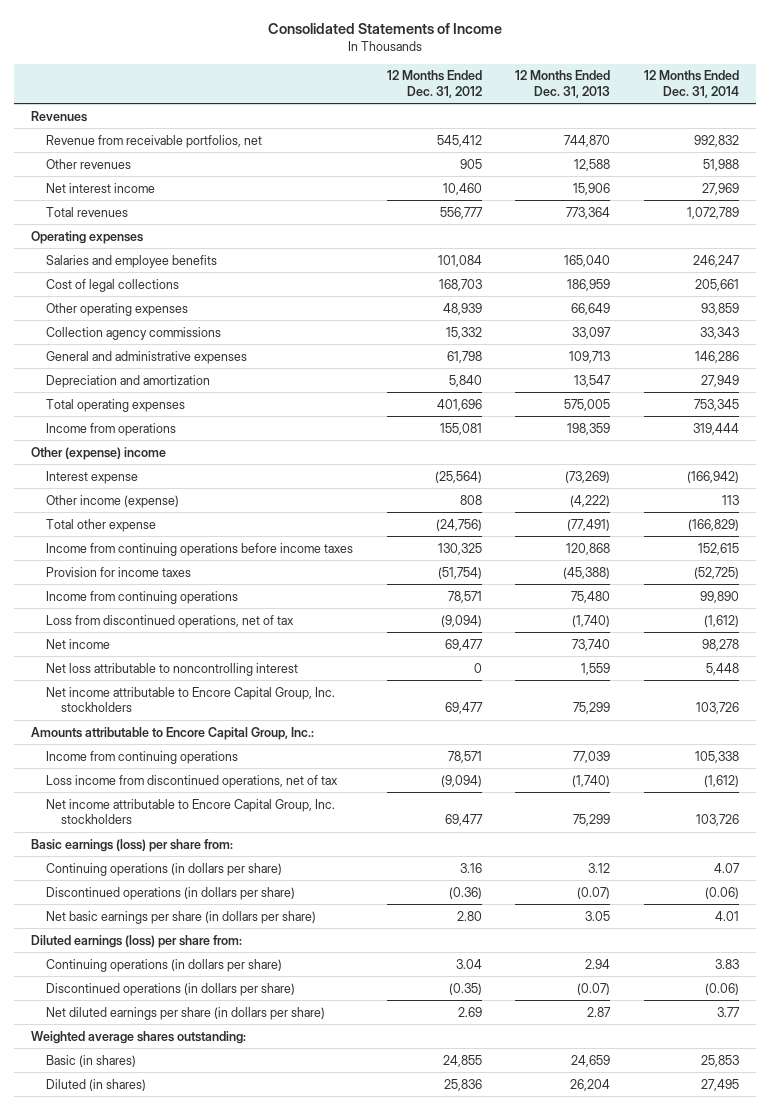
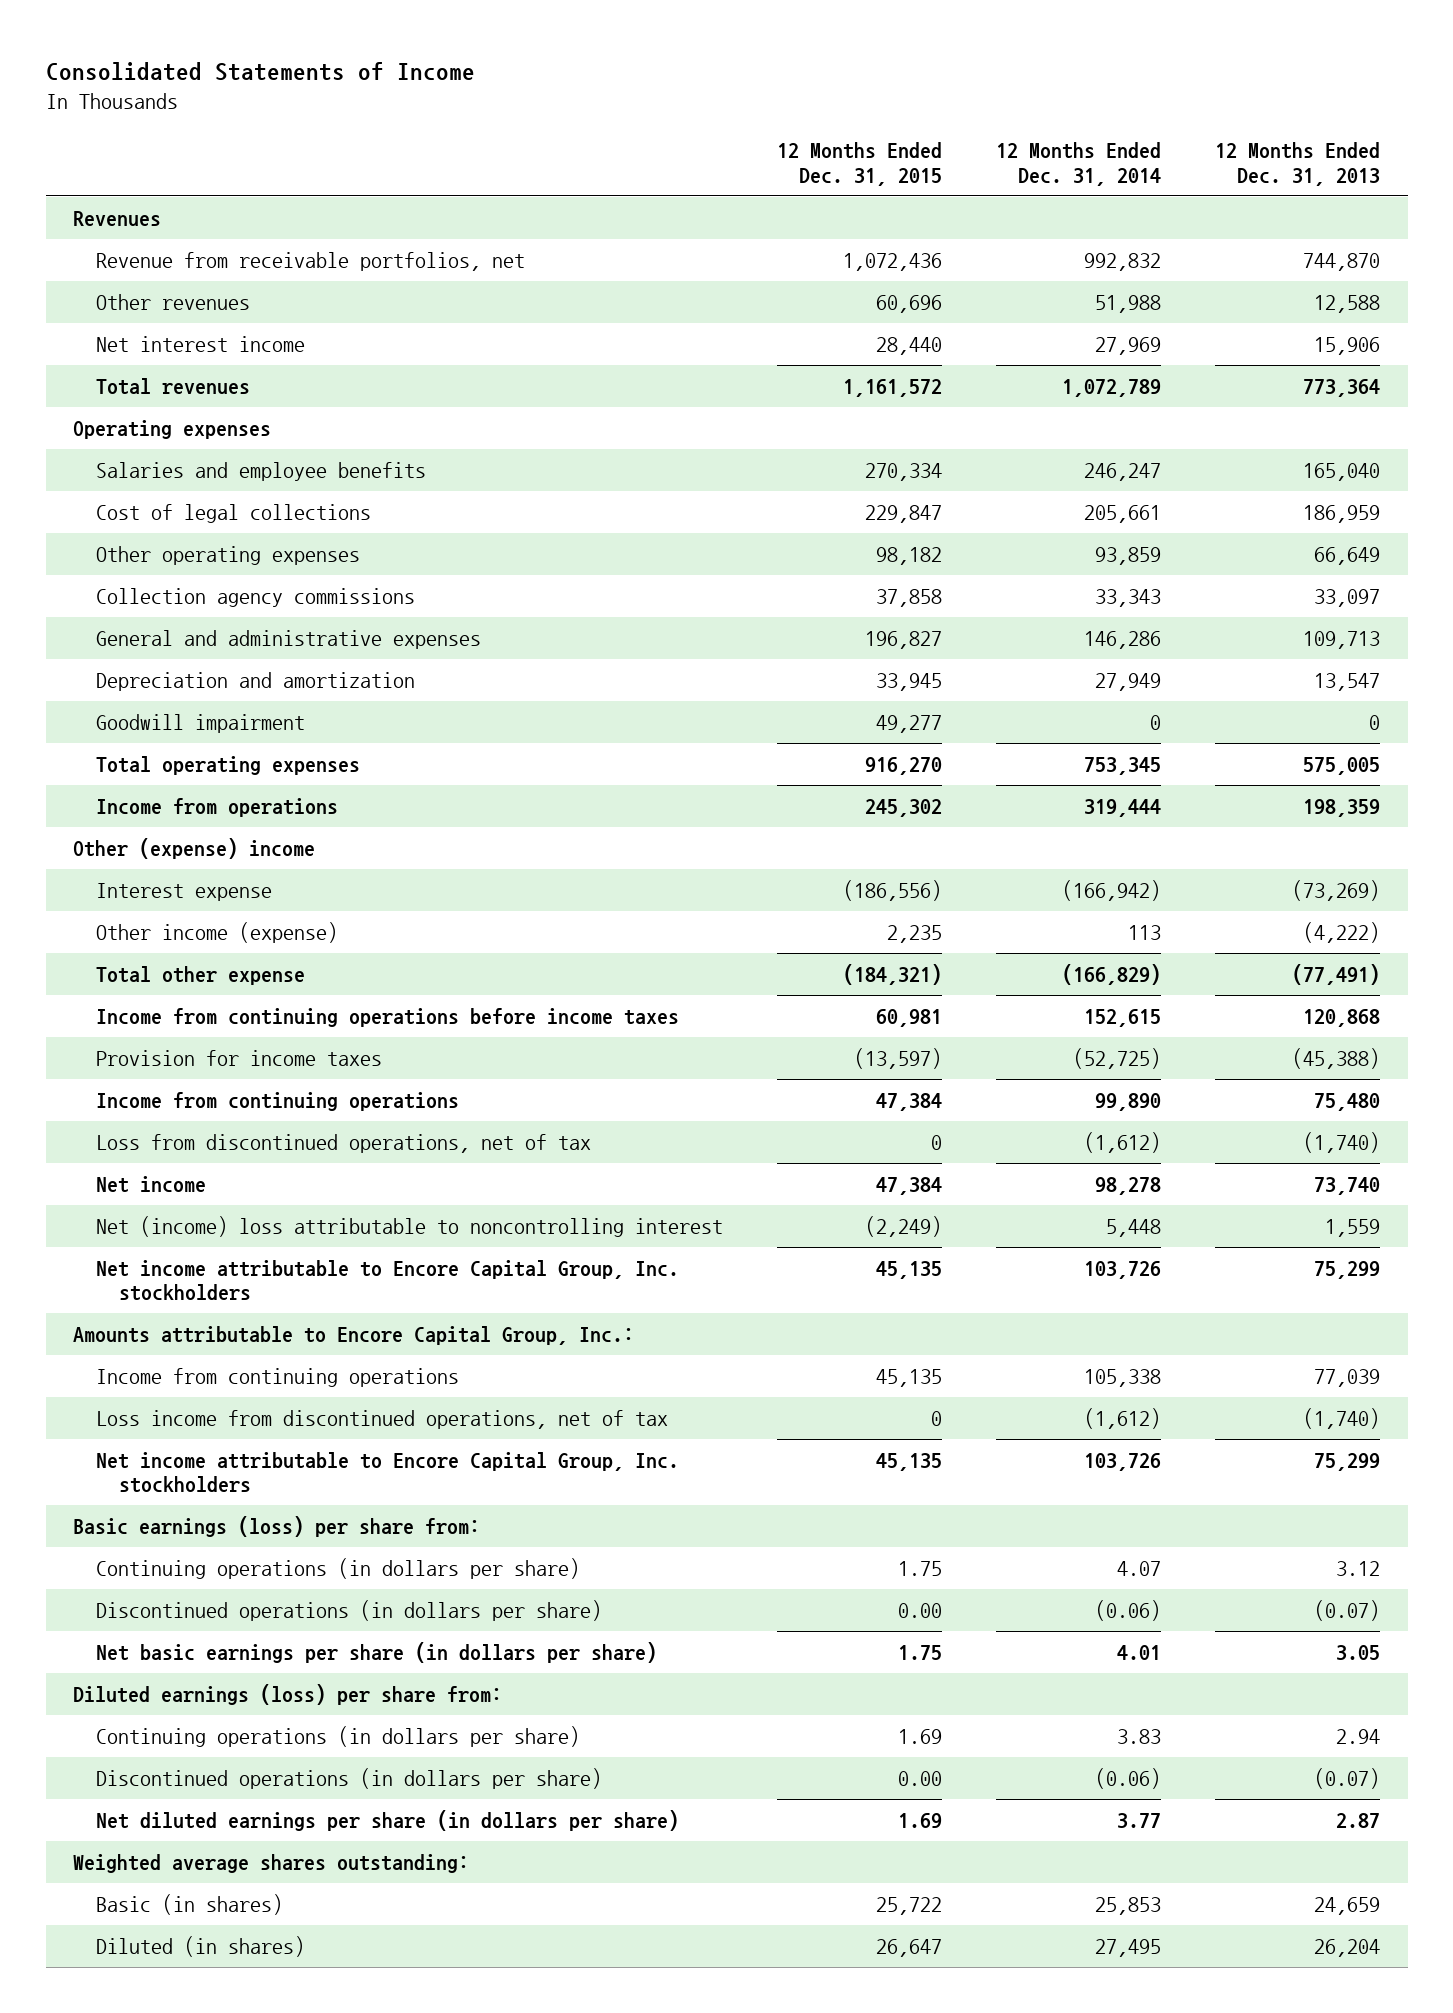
[386,70,482,99] 12 Months Ended Dec. 31, 2012 -> none
none -> [777,142,943,186] 12 Months Ended Dec. 31, 2015
none -> [95,713,305,733] Goodwill impairment
[45,662,298,676] Net loss attributable to noncontrolling interest -> [95,1215,723,1237] Net (income) loss attributable to noncontrolling interest

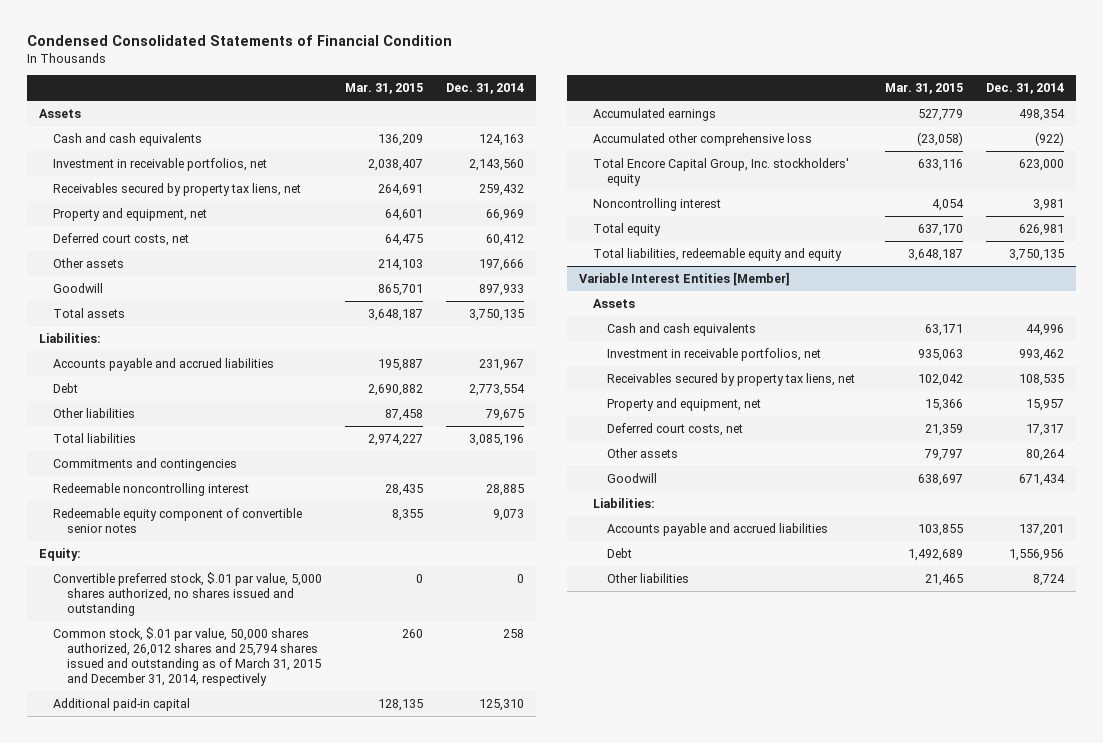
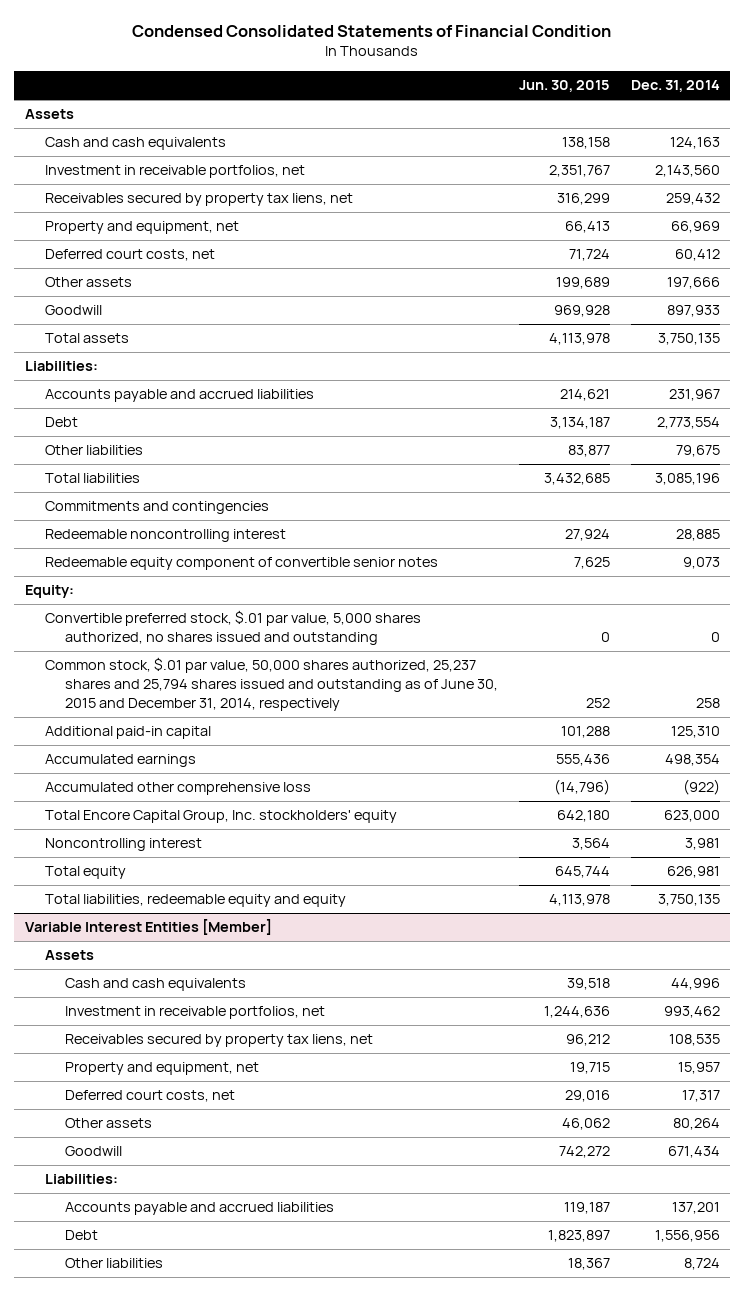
[344,83,423,95] Mar. 31, 2015 -> none
none -> [518,80,610,93] Jun. 30, 2015
[52,626,321,687] Common stock, $.01 par value, 50,000 shares authorized, 26,012 shares and 25,794 shares issued and outstanding as of March 31, 2015 and December 31, 2014, respectively -> [44,657,498,711] Common stock, $.01 par value, 50,000 shares authorized, 25,237 shares and 25,794 shares issued and outstanding as of June 30, 2015 and December 31, 2014, respectively

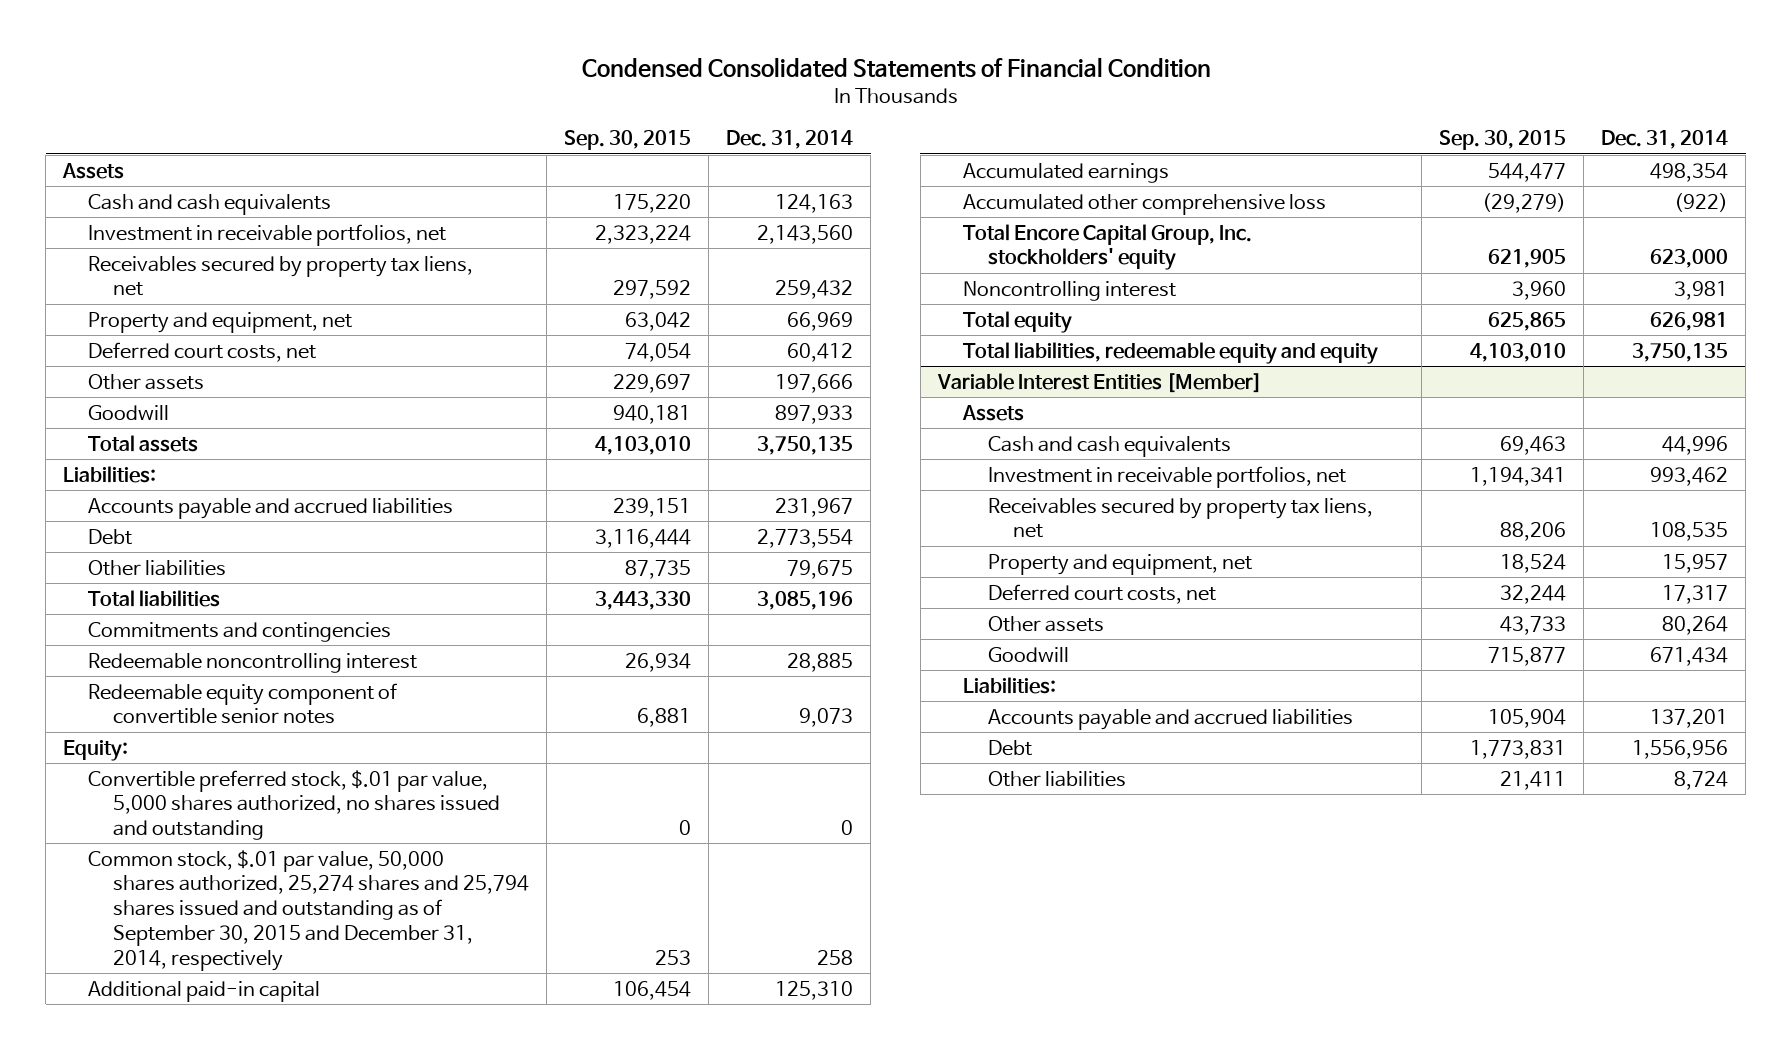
[518,80,610,93] Jun. 30, 2015 -> none
none -> [564,130,692,151] Sep. 30, 2015
[44,657,498,711] Common stock, $.01 par value, 50,000 shares authorized, 25,237 shares and 25,794 shares issued and outstanding as of June 30, 2015 and December 31, 2014, respectively -> [88,849,530,971] Common stock, $.01 par value, 50,000 shares authorized, 25,274 shares and 25,794 shares issued and outstanding as of September 30, 2015 and December 31, 2014, respectively

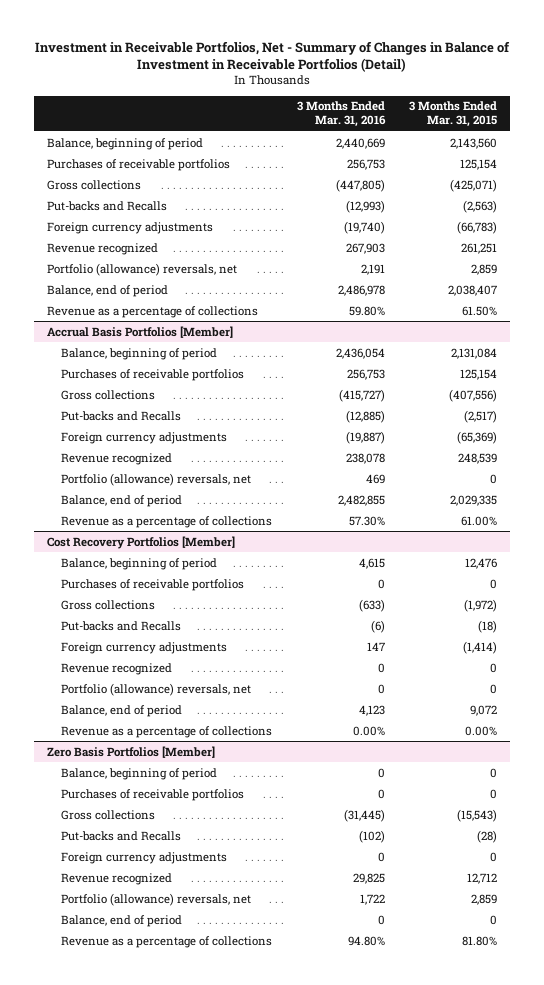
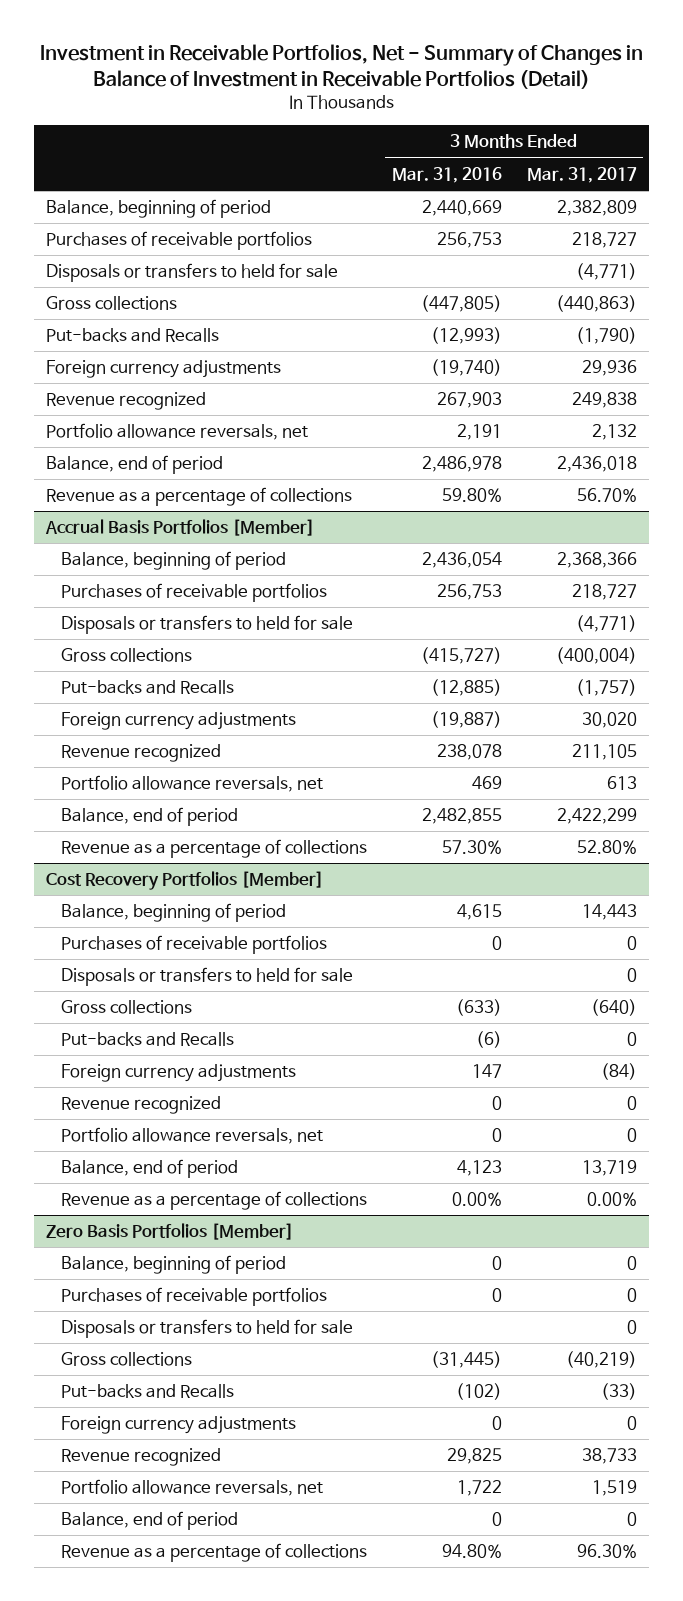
[409,101,498,128] 3 Months Ended Mar. 31, 2015 -> none
none -> [526,166,637,183] Mar. 31, 2017
none -> [46,263,339,283] Disposals or transfers to held for sale
[46,262,237,276] Portfolio (allowance) reversals, net -> [46,423,309,441] Portfolio allowance reversals, net
none -> [60,615,353,635] Disposals or transfers to held for sale
[60,472,251,486] Portfolio (allowance) reversals, net -> [60,775,323,793] Portfolio allowance reversals, net
none -> [60,967,353,987] Disposals or transfers to held for sale
[60,682,251,696] Portfolio (allowance) reversals, net -> [60,1127,323,1145] Portfolio allowance reversals, net
none -> [60,1319,353,1339] Disposals or transfers to held for sale
[60,892,251,906] Portfolio (allowance) reversals, net -> [60,1479,323,1497] Portfolio allowance reversals, net

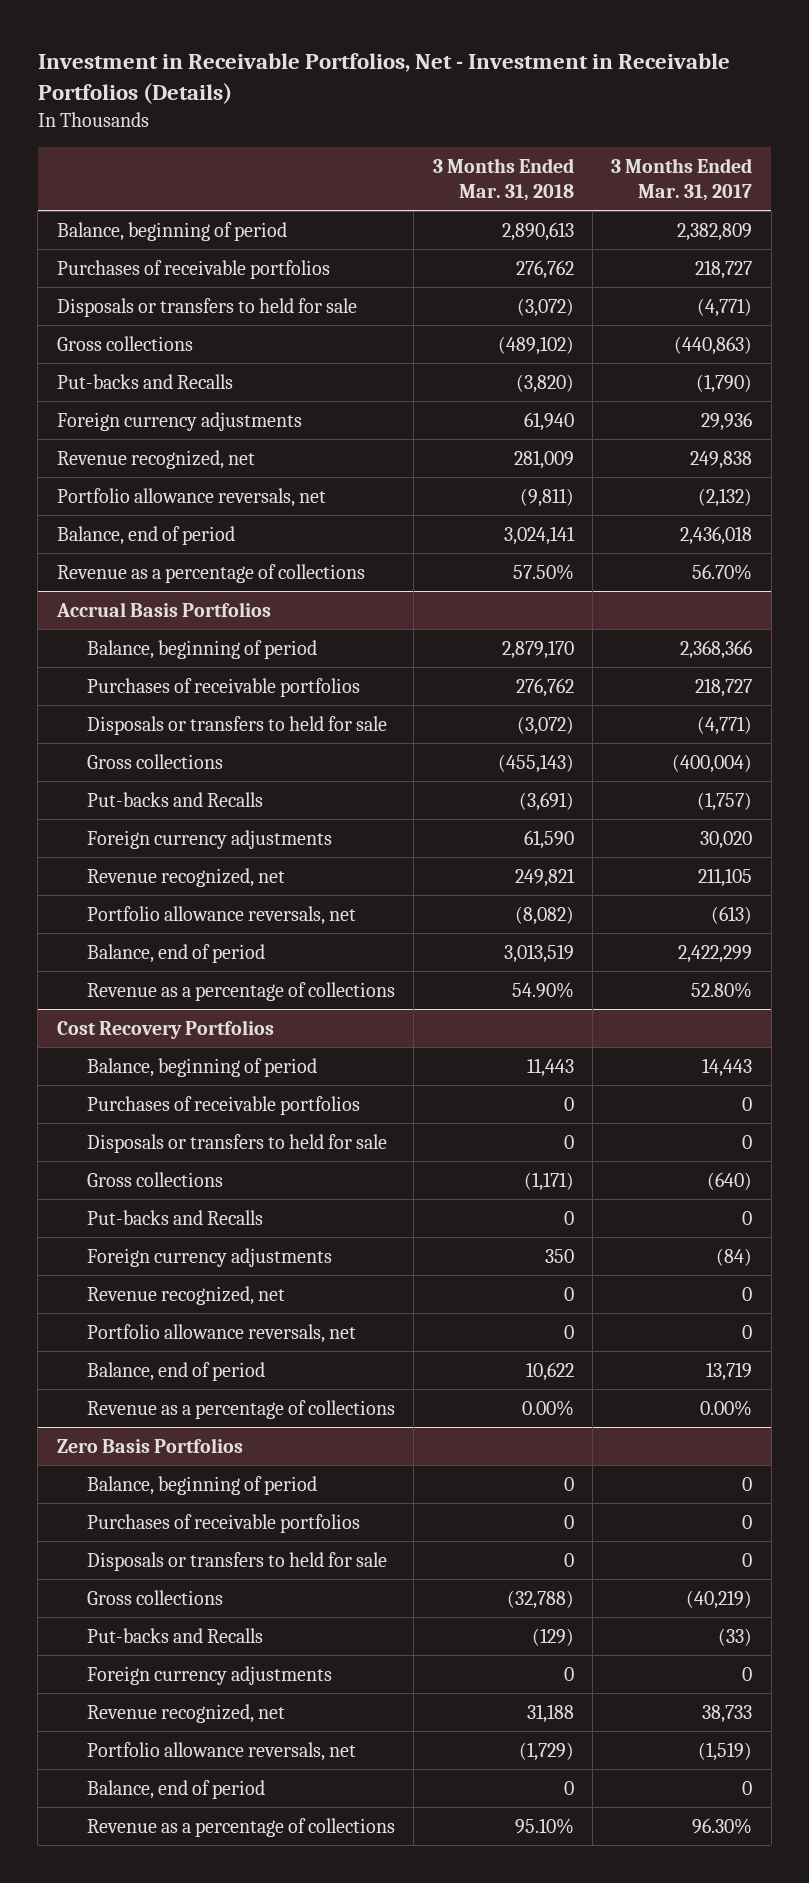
[40,43,644,89] Investment in Receivable Portfolios, Net - Summary of Changes in Balance of Investment in Receivable Portfolios (Detail) -> [37,52,730,104] Investment in Receivable Portfolios, Net - Investment in Receivable Portfolios (Details)
[391,166,502,183] Mar. 31, 2016 -> none
none -> [432,157,574,201] 3 Months Ended Mar. 31, 2018
[46,392,207,411] Revenue recognized -> [56,449,255,469] Revenue recognized, net
[591,424,637,441] 2,132 -> [698,487,753,507] (2,132)
[45,519,316,537] Accrual Basis Portfolios [Member] -> [55,601,271,617] Accrual Basis Portfolios
[60,744,221,763] Revenue recognized -> [86,867,285,887] Revenue recognized, net
[606,776,637,791] 613 -> [711,905,753,924] (613)
[46,871,325,891] Cost Recovery Portfolios [Member] -> [56,1019,274,1039] Cost Recovery Portfolios
[60,1096,221,1115] Revenue recognized -> [86,1285,285,1305] Revenue recognized, net
[46,1223,295,1241] Zero Basis Portfolios [Member] -> [56,1437,243,1453] Zero Basis Portfolios
[60,1448,221,1467] Revenue recognized -> [86,1703,285,1723] Revenue recognized, net
[591,1480,637,1497] 1,519 -> [698,1741,753,1761] (1,519)

